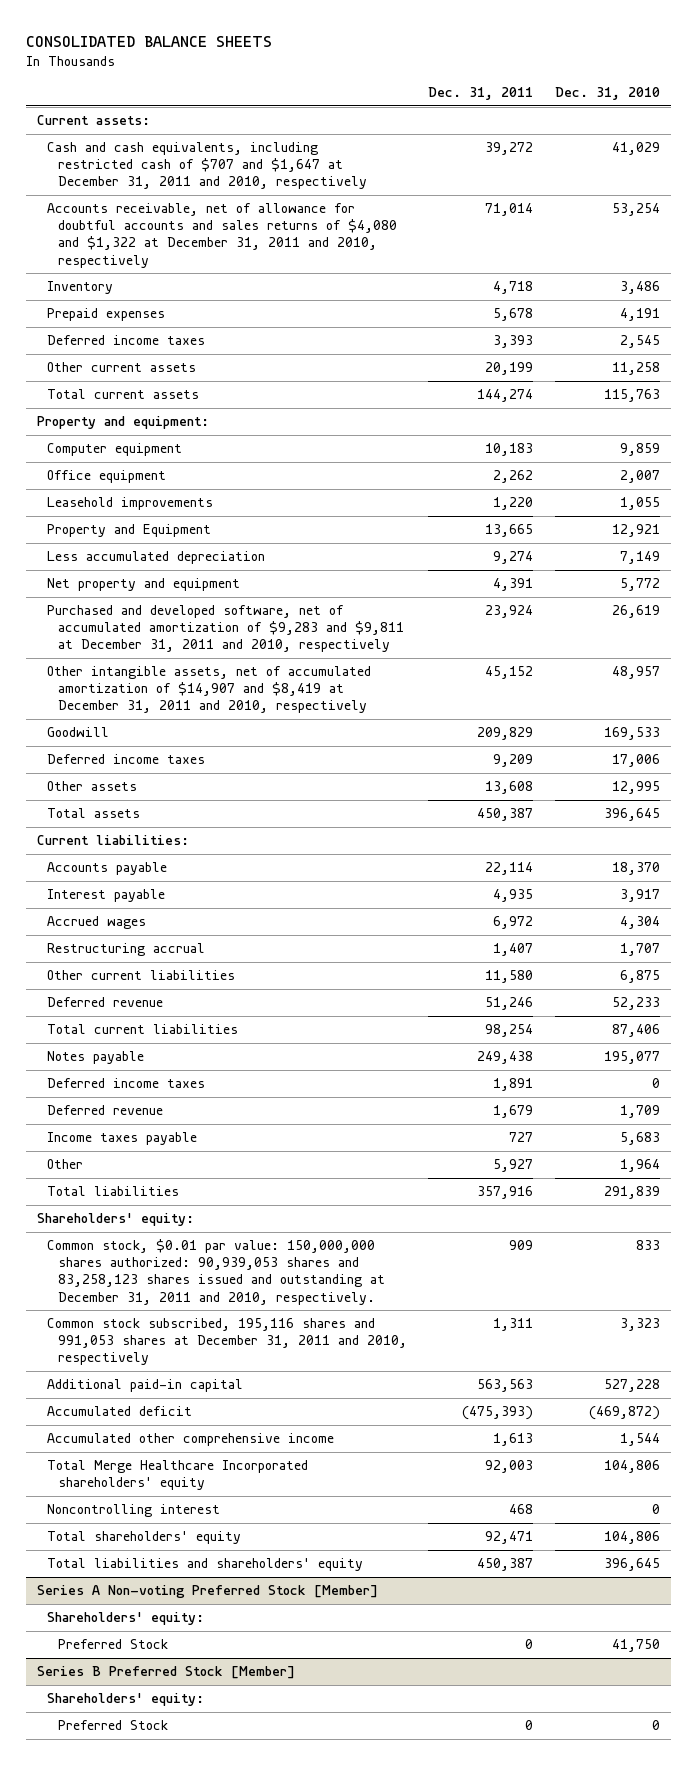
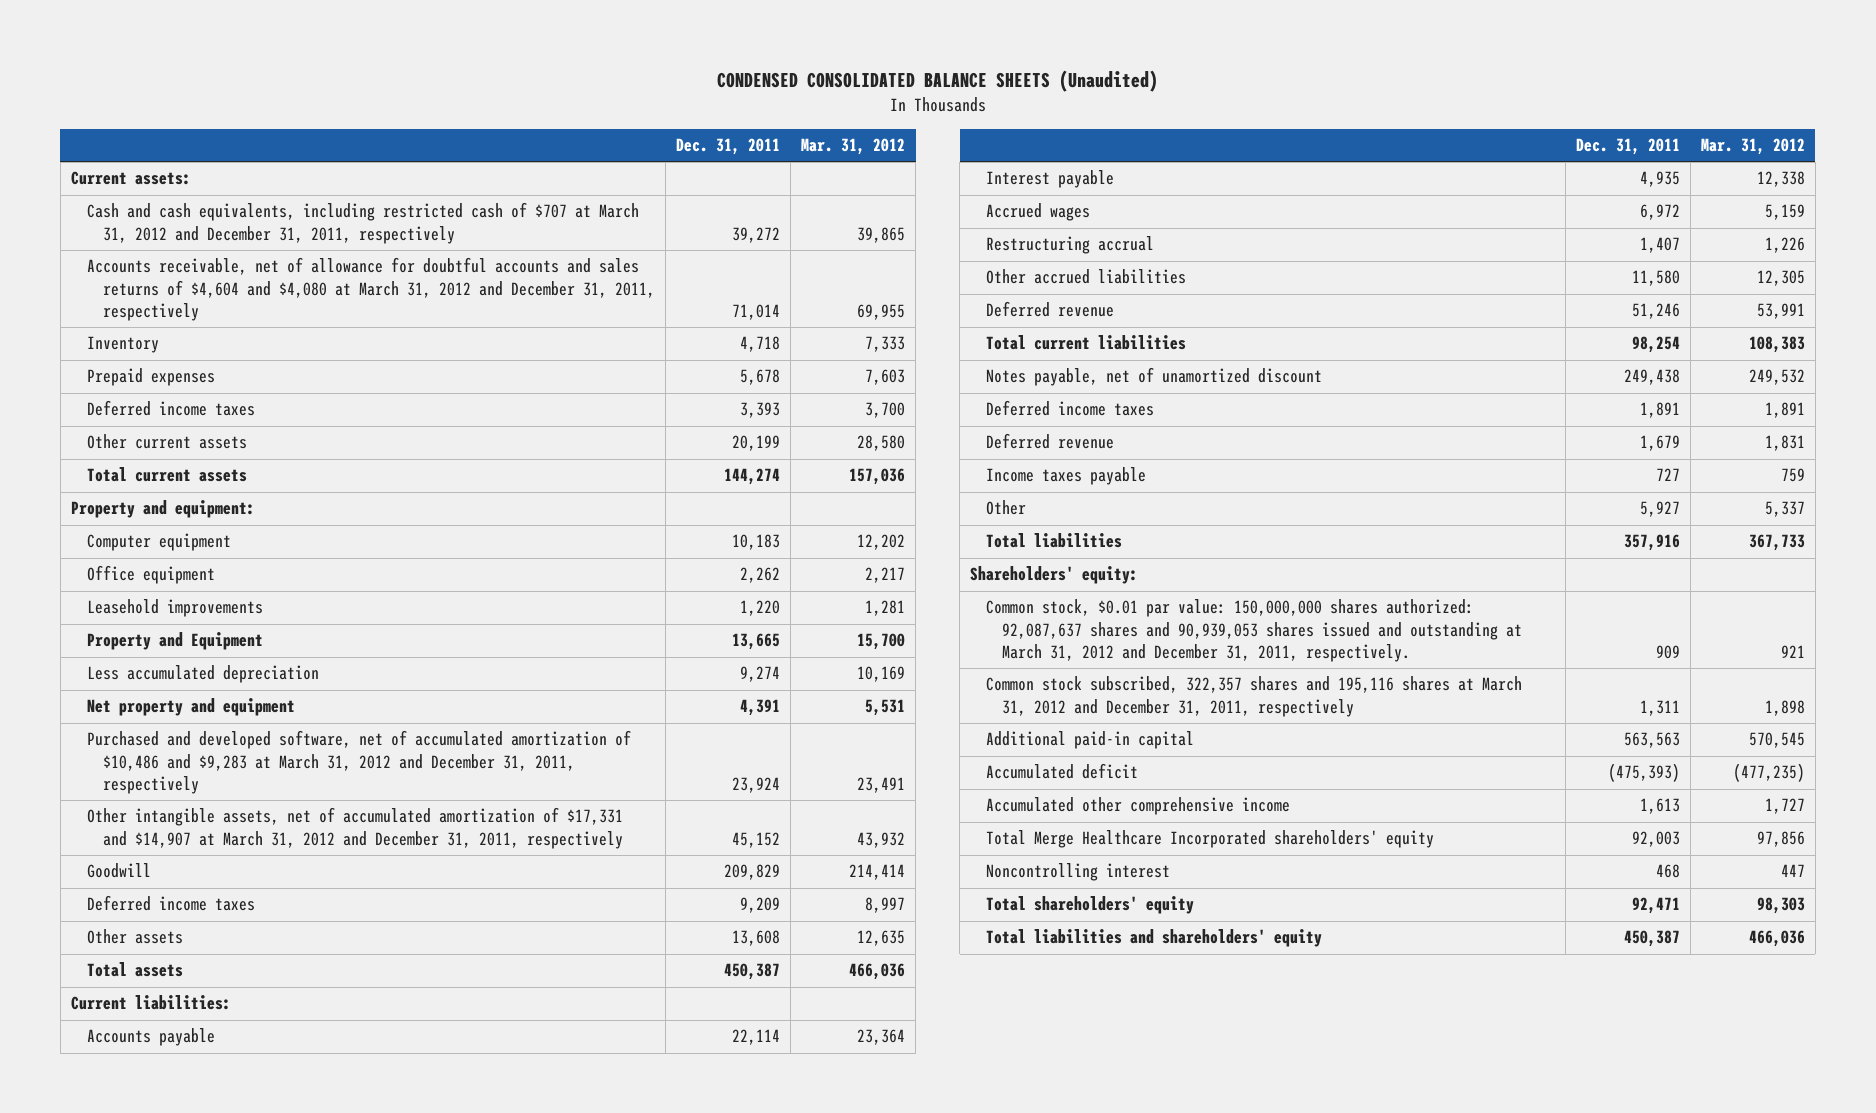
[25,36,272,48] CONSOLIDATED BALANCE SHEETS -> [716,70,1158,93] CONDENSED CONSOLIDATED BALANCE SHEETS (Unaudited)
[555,87,661,101] Dec. 31, 2010 -> none
none -> [801,137,906,155] Mar. 31, 2012
[47,142,367,190] Cash and cash equivalents, including restricted cash of $707 and $1,647 at December 31, 2011 and 2010, respectively -> [86,202,639,244] Cash and cash equivalents, including restricted cash of $707 at March 31, 2012 and December 31, 2011, respectively
[47,203,397,268] Accounts receivable, net of allowance for doubtful accounts and sales returns of $4,080 and $1,322 at December 31, 2011 and 2010, respectively -> [86,257,655,321] Accounts receivable, net of allowance for doubtful accounts and sales returns of $4,604 and $4,080 at March 31, 2012 and December 31, 2011, respectively
[47,605,404,653] Purchased and developed software, net of accumulated amortization of $9,283 and $9,811 at December 31, 2011 and 2010, respectively -> [86,730,631,794] Purchased and developed software, net of accumulated amortization of $10,486 and $9,283 at March 31, 2012 and December 31, 2011, respectively
[47,666,372,714] Other intangible assets, net of accumulated amortization of $14,907 and $8,419 at December 31, 2011 and 2010, respectively -> [86,807,623,849] Other intangible assets, net of accumulated amortization of $17,331 and $14,907 at March 31, 2012 and December 31, 2011, respectively
[47,970,236,981] Other current liabilities -> [986,269,1187,285] Other accrued liabilities
[47,1051,145,1065] Notes payable -> [986,367,1323,387] Notes payable, net of unamortized discount
[47,1239,385,1305] Common stock, $0.01 par value: 150,000,000 shares authorized: 90,939,053 shares and 83,258,123 shares issued and outstanding at December 31, 2011 and 2010, respectively. -> [986,599,1523,662] Common stock, $0.01 par value: 150,000,000 shares authorized: 92,087,637 shares and 90,939,053 shares issued and outstanding at March 31, 2012 and December 31, 2011, respectively.
[47,1318,407,1366] Common stock subscribed, 195,116 shares and 991,053 shares at December 31, 2011 and 2010, respectively -> [986,676,1523,717] Common stock subscribed, 322,357 shares and 195,116 shares at March 31, 2012 and December 31, 2011, respectively
[36,1585,378,1599] Series A Non-voting Preferred Stock [Member] -> none
[47,1612,205,1626] Shareholders' equity: -> none
[57,1639,168,1650] Preferred Stock -> none
[36,1666,295,1680] Series B Preferred Stock [Member] -> none
[47,1693,205,1707] Shareholders' equity: -> none
[57,1720,168,1731] Preferred Stock -> none

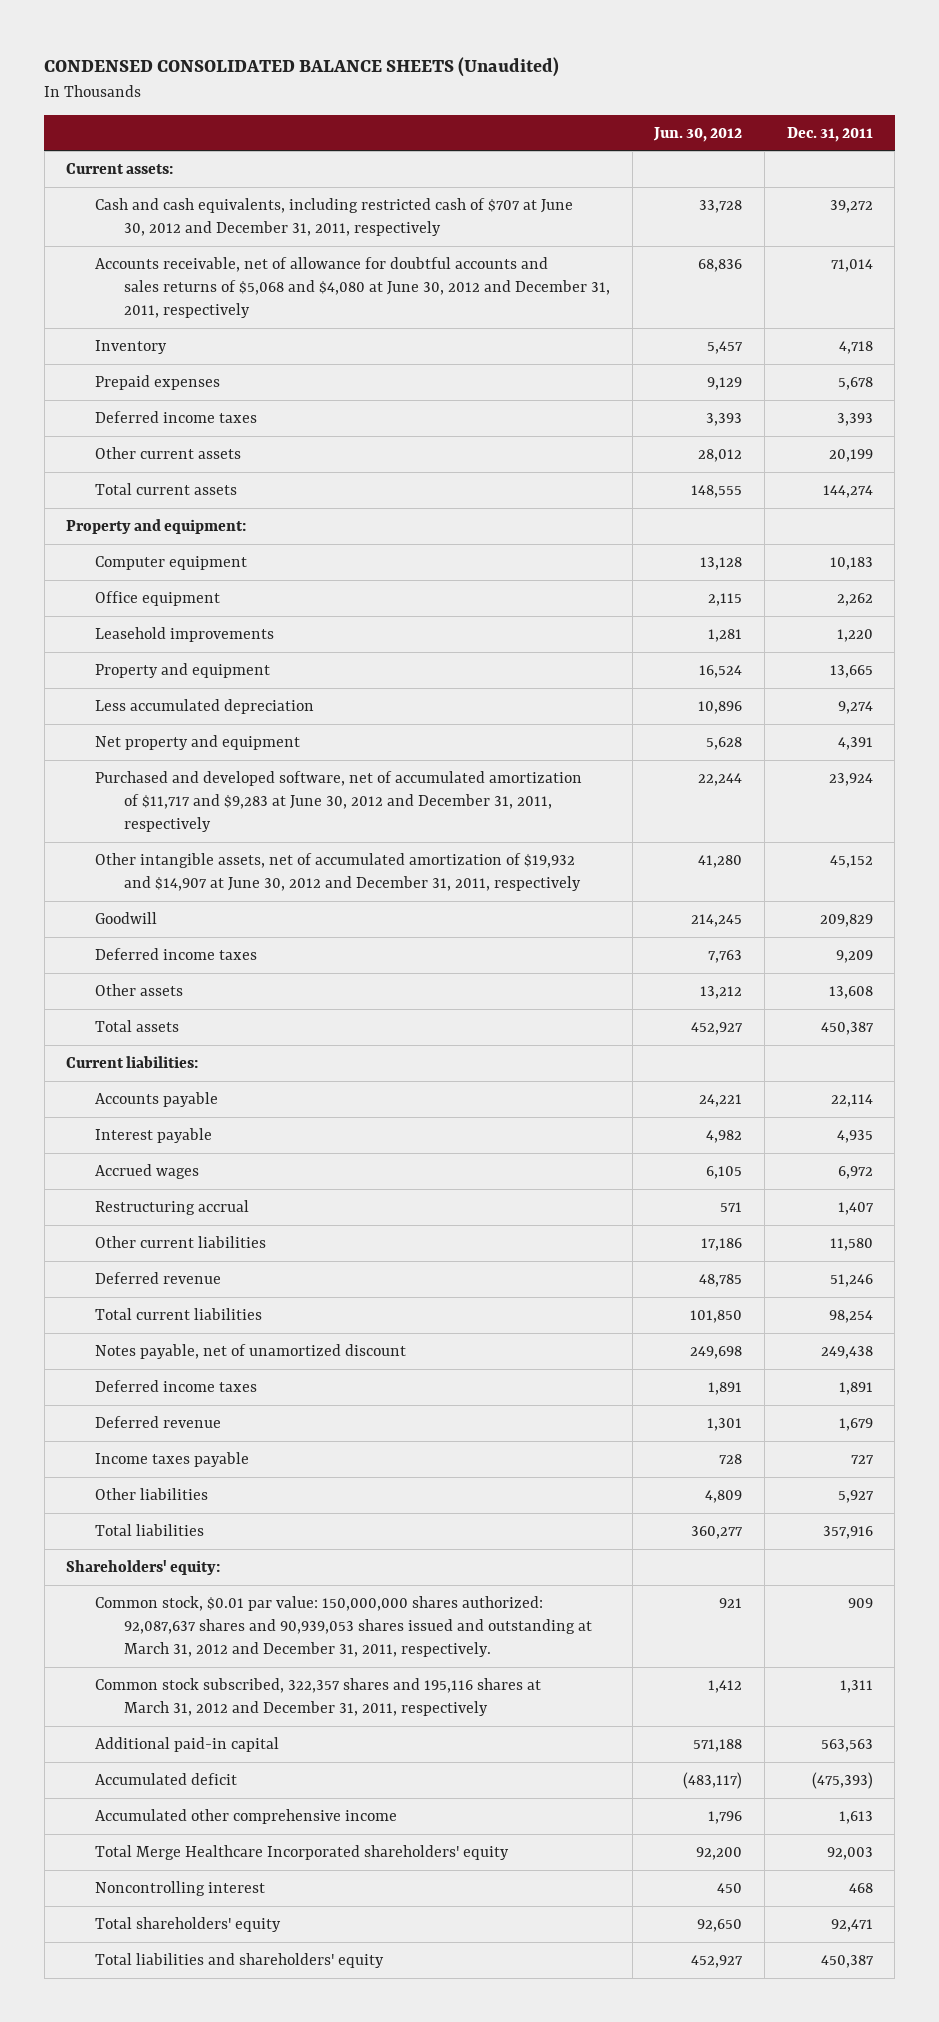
[801,137,906,155] Mar. 31, 2012 -> none
none -> [653,126,743,142] Jun. 30, 2012
[86,202,639,244] Cash and cash equivalents, including restricted cash of $707 at March 31, 2012 and December 31, 2011, respectively -> [95,197,574,236] Cash and cash equivalents, including restricted cash of $707 at June 30, 2012 and December 31, 2011, respectively
[86,257,655,321] Accounts receivable, net of allowance for doubtful accounts and sales returns of $4,604 and $4,080 at March 31, 2012 and December 31, 2011, respectively -> [95,256,611,319] Accounts receivable, net of allowance for doubtful accounts and sales returns of $5,068 and $4,080 at June 30, 2012 and December 31, 2011, respectively
[86,632,263,651] Property and Equipment -> [95,662,271,678] Property and equipment
[86,730,631,794] Purchased and developed software, net of accumulated amortization of $10,486 and $9,283 at March 31, 2012 and December 31, 2011, respectively -> [95,770,583,833] Purchased and developed software, net of accumulated amortization of $11,717 and $9,283 at June 30, 2012 and December 31, 2011, respectively
[86,807,623,849] Other intangible assets, net of accumulated amortization of $17,331 and $14,907 at March 31, 2012 and December 31, 2011, respectively -> [95,852,582,891] Other intangible assets, net of accumulated amortization of $19,932 and $14,907 at June 30, 2012 and December 31, 2011, respectively
[986,269,1187,285] Other accrued liabilities -> [95,1235,267,1248] Other current liabilities
[986,500,1027,516] Other -> [95,1487,209,1500] Other liabilities

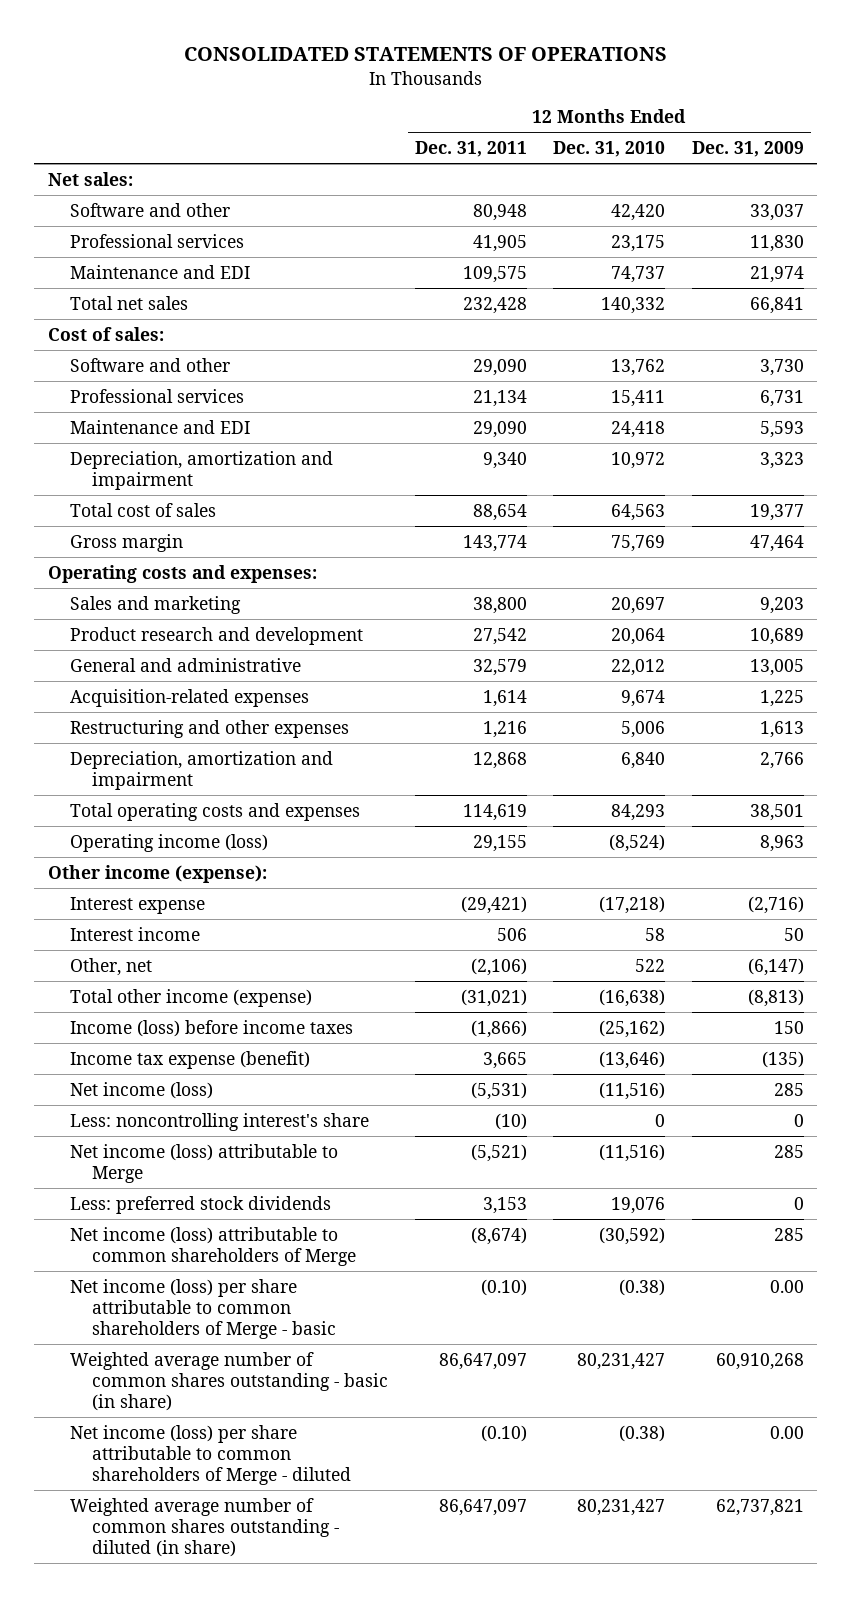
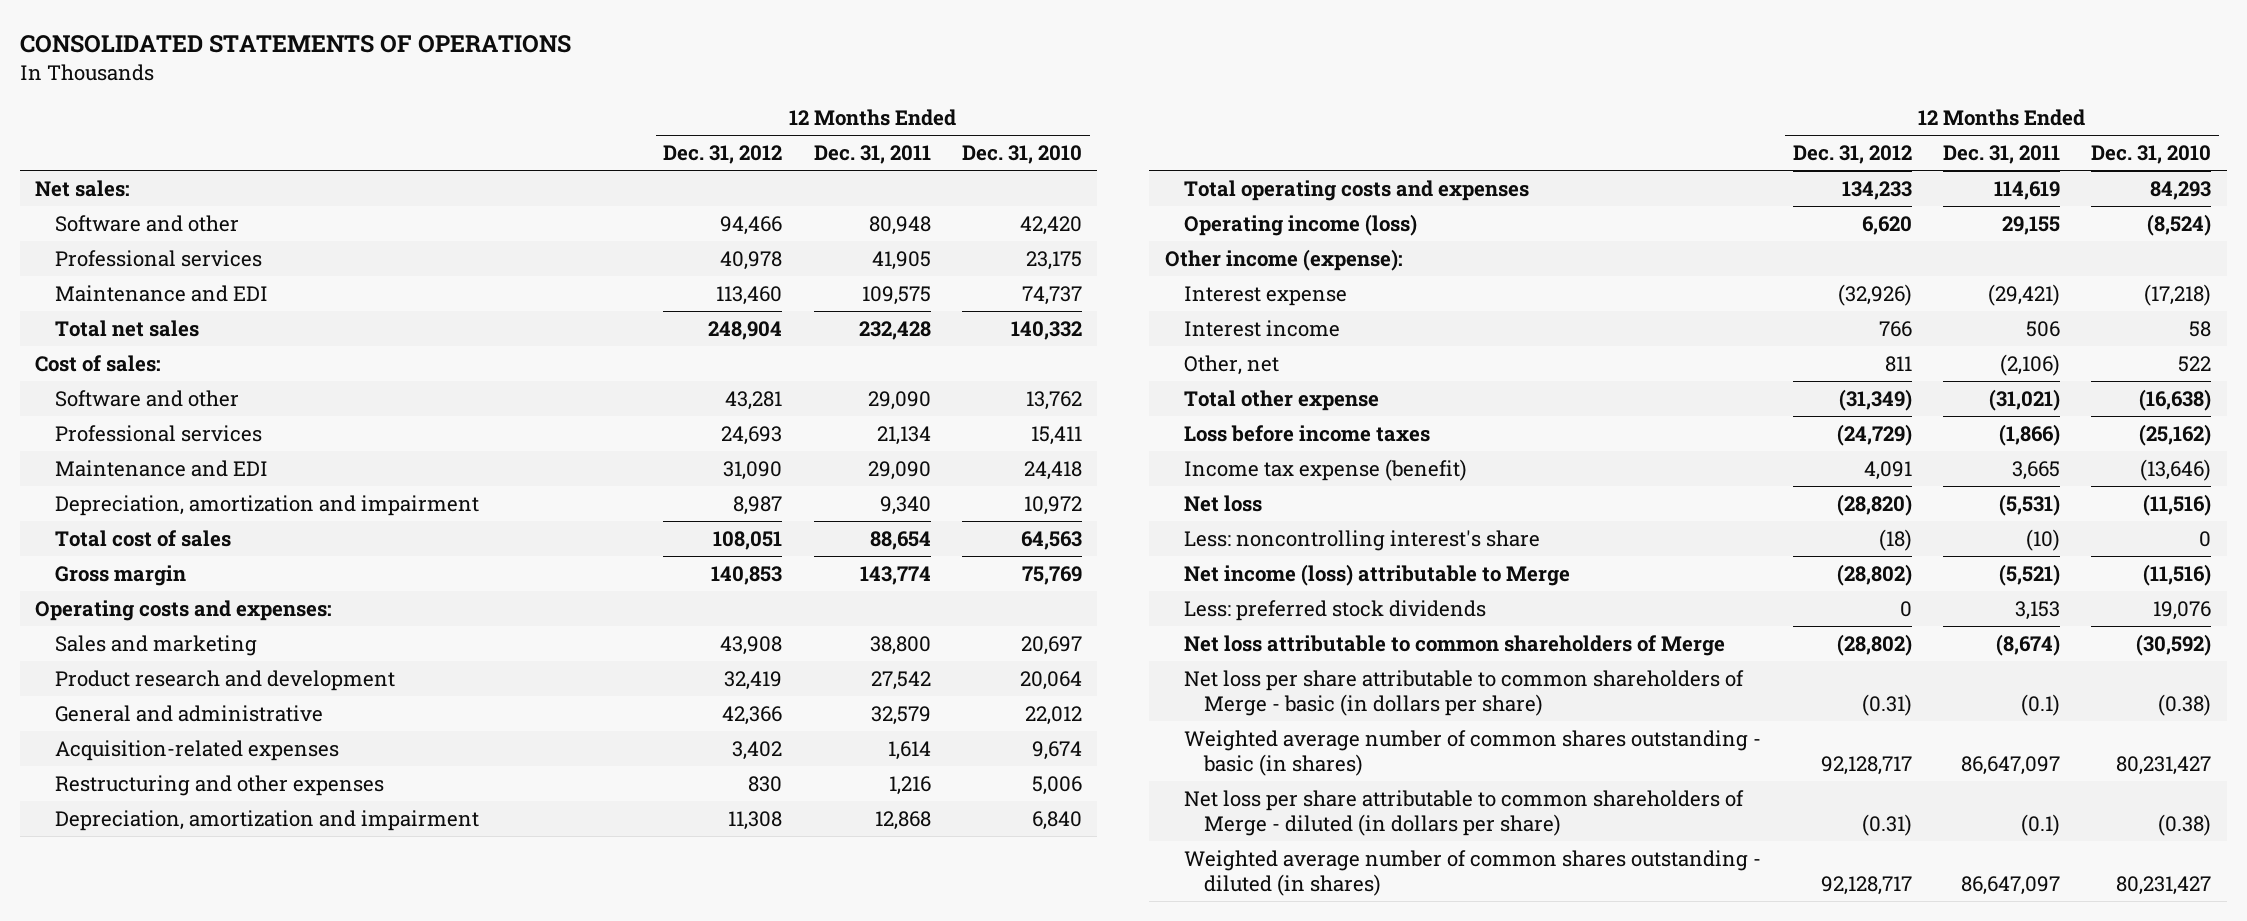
[691,140,804,157] Dec. 31, 2009 -> none
none -> [663,145,783,165] Dec. 31, 2012
[70,988,313,1007] Total other income (expense) -> [1184,389,1380,411] Total other expense
[70,1019,354,1037] Income (loss) before income taxes -> [1184,424,1431,442] Loss before income taxes
[70,1081,214,1099] Net income (loss) -> [1184,494,1263,512] Net loss
[70,1226,357,1266] Net income (loss) attributable to common shareholders of Merge -> [1184,634,1726,656] Net loss attributable to common shareholders of Merge
[70,1278,337,1339] Net income (loss) per share attributable to common shareholders of Merge - basic -> [1184,669,1745,716] Net loss per share attributable to common shareholders of Merge - basic (in dollars per share)
[480,1278,527,1296] (0.10) -> [2020,693,2060,716] (0.1)
[70,1351,389,1411] Weighted average number of common shares outstanding - basic (in share) -> [1184,729,1762,776] Weighted average number of common shares outstanding - basic (in shares)
[70,1424,352,1485] Net income (loss) per share attributable to common shareholders of Merge - diluted -> [1184,789,1745,836] Net loss per share attributable to common shareholders of Merge - diluted (in dollars per share)
[480,1424,527,1442] (0.10) -> [2020,813,2060,836] (0.1)
[70,1497,340,1557] Weighted average number of common shares outstanding - diluted (in share) -> [1184,849,1762,896] Weighted average number of common shares outstanding - diluted (in shares)

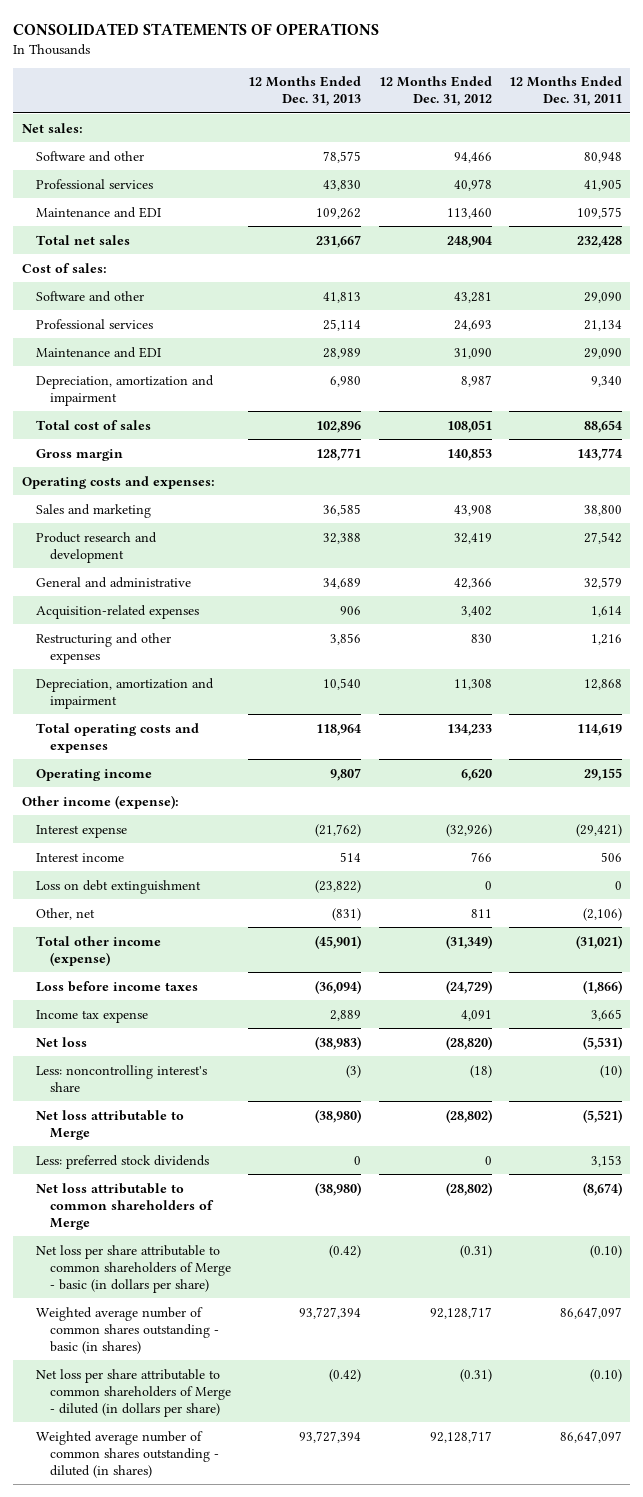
[961,145,1082,165] Dec. 31, 2010 -> none
none -> [248,76,362,107] 12 Months Ended Dec. 31, 2013
[1184,213,1418,236] Operating income (loss) -> [35,768,152,781] Operating income
none -> [35,879,201,894] Loss on debt extinguishment
[1184,389,1380,411] Total other expense -> [35,935,161,966] Total other income (expense)
[1184,458,1468,481] Income tax expense (benefit) -> [35,1009,148,1023] Income tax expense
[1184,563,1571,586] Net income (loss) attributable to Merge -> [35,1109,184,1140] Net loss attributable to Merge
[2020,693,2060,716] (0.1) -> [589,1244,622,1258] (0.10)
[2020,813,2060,836] (0.1) -> [589,1368,622,1382] (0.10)

